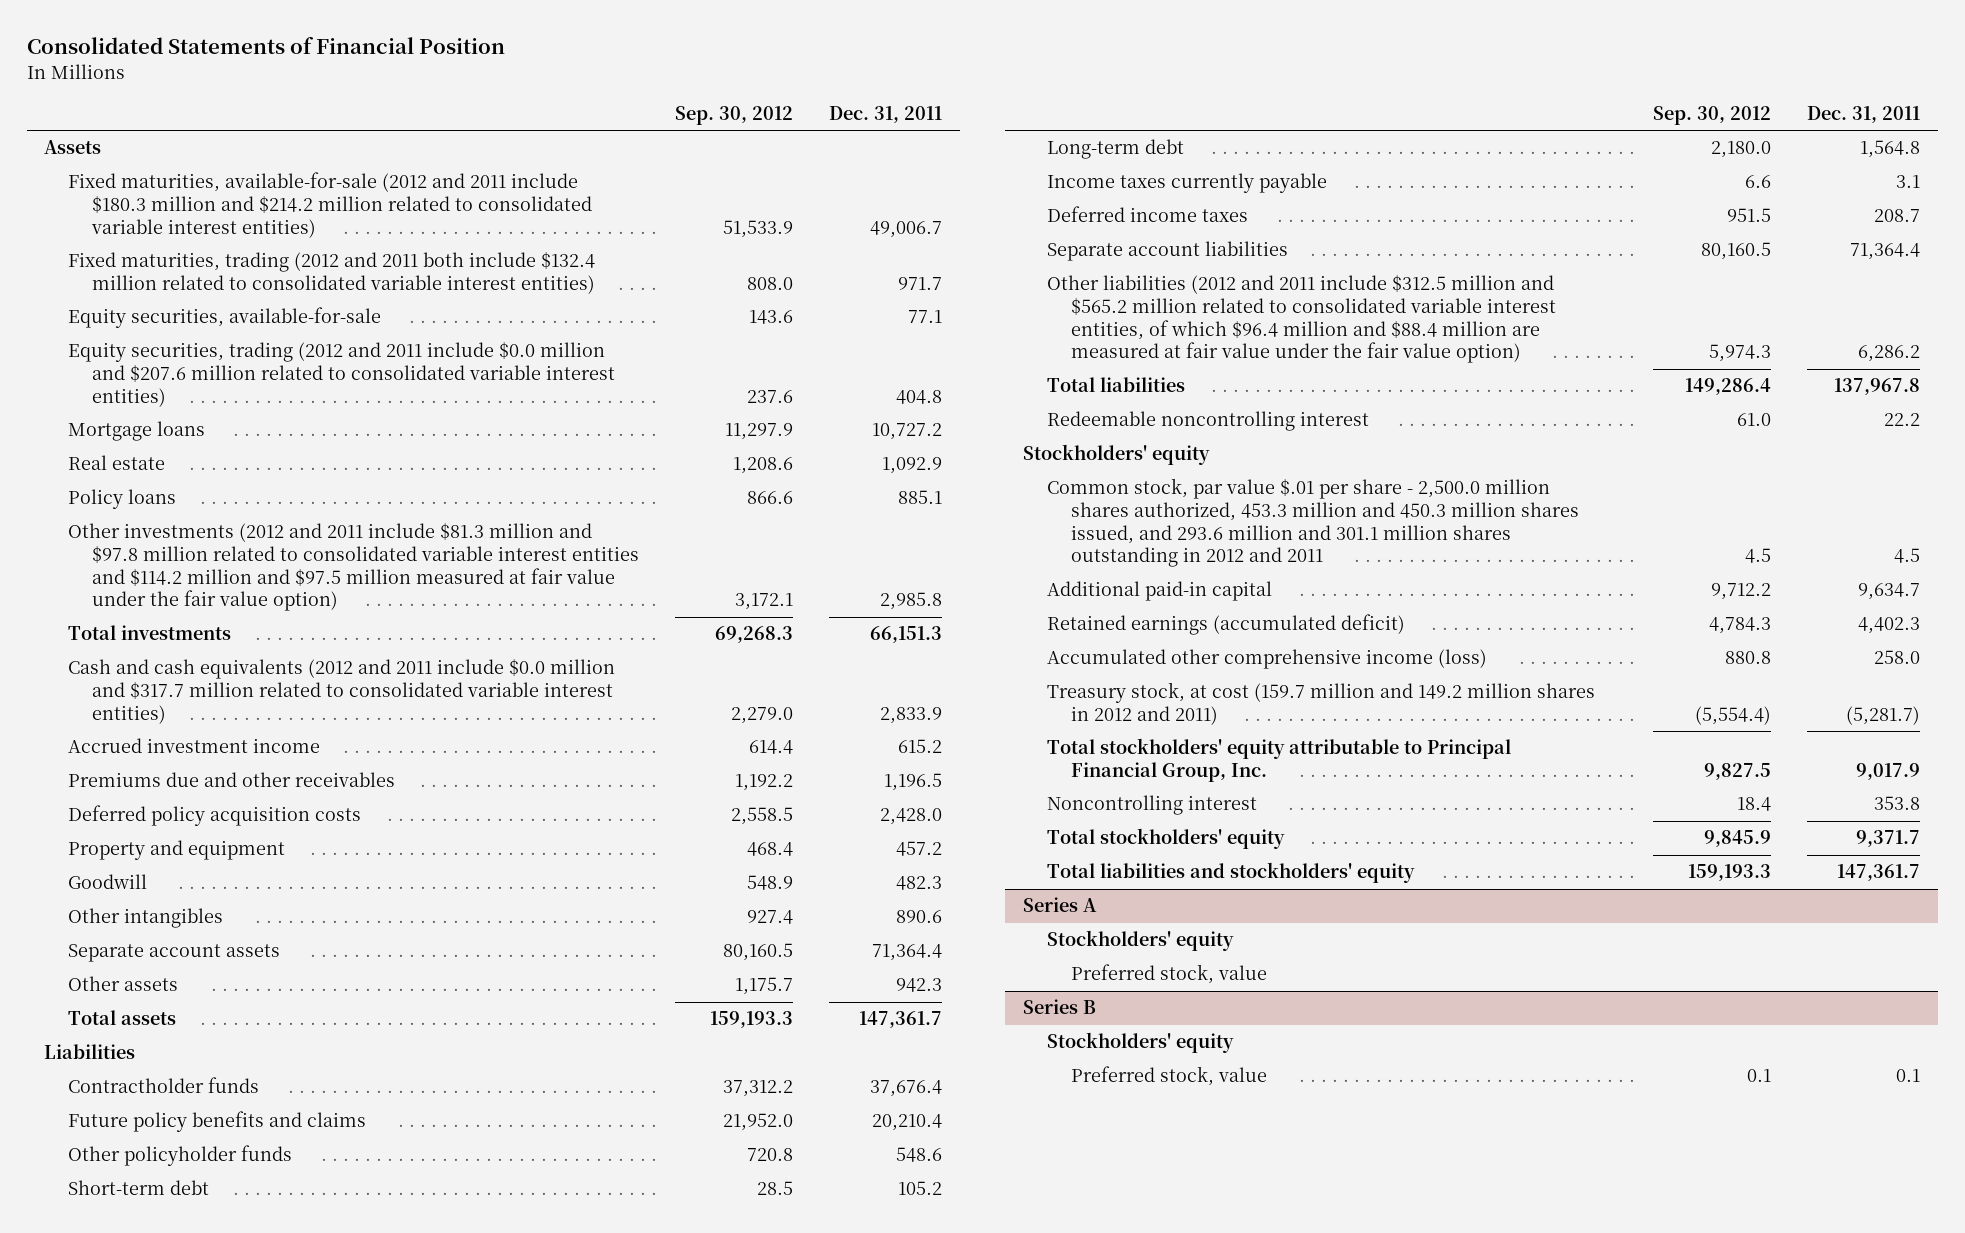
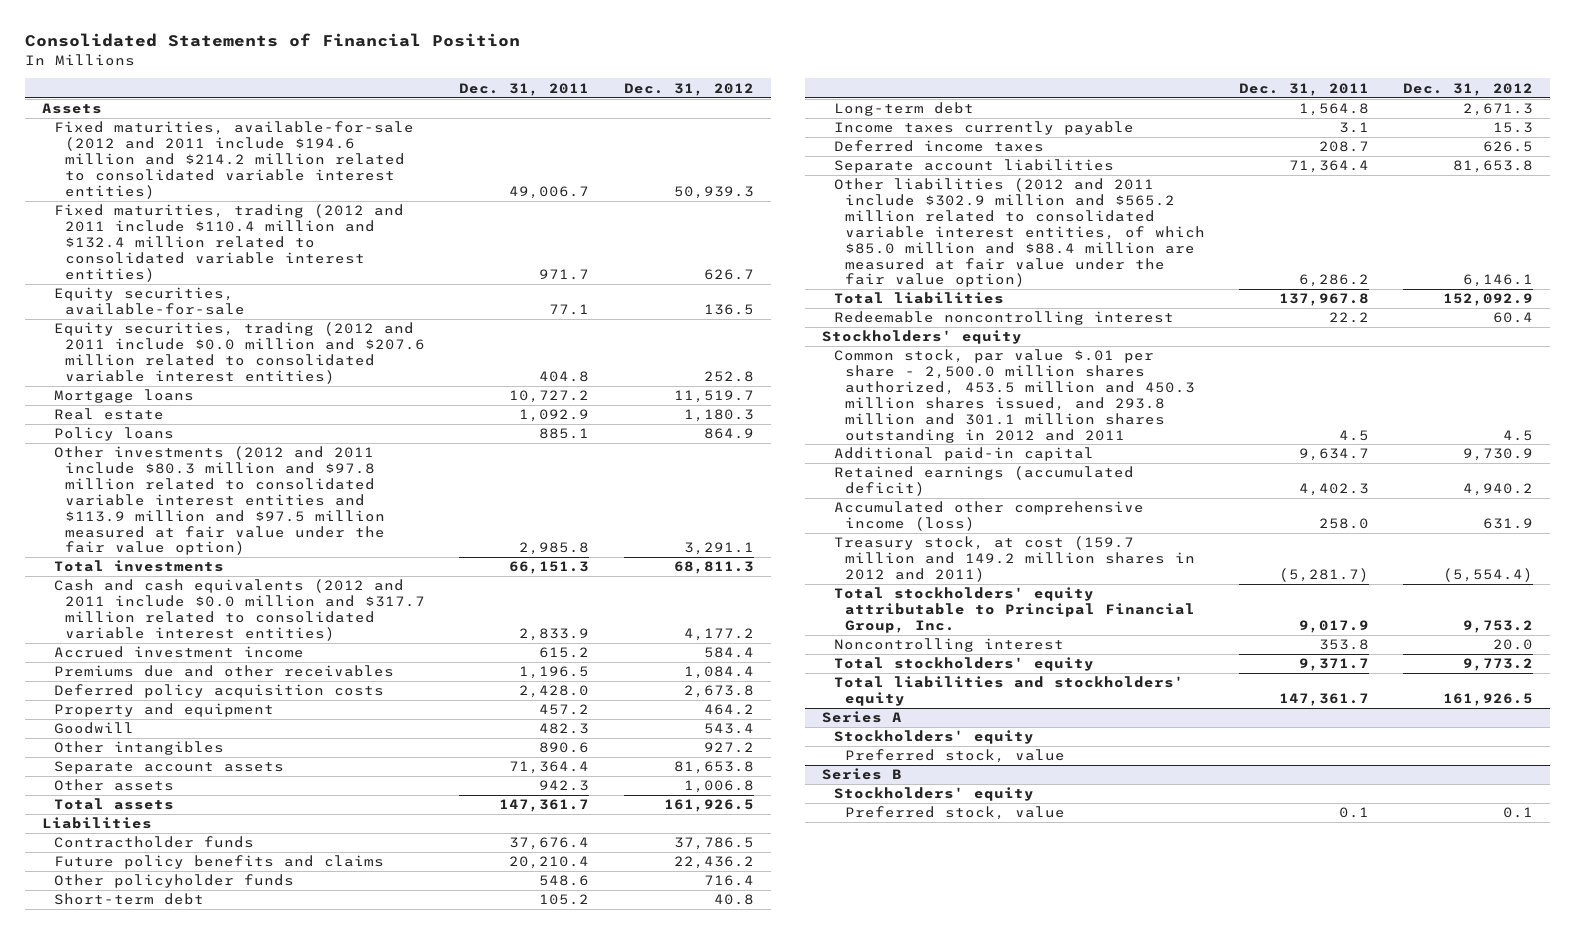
[675,105,794,125] Sep. 30, 2012 -> none
none -> [623,82,754,96] Dec. 31, 2012
[68,172,593,238] Fixed maturities, available-for-sale (2012 and 2011 include $180.3 million and $214.2 million related to consolidated variable interest entities) -> [53,121,414,199] Fixed maturities, available-for-sale (2012 and 2011 include $194.6 million and $214.2 million related to consolidated variable interest entities)
[68,252,596,295] Fixed maturities, trading (2012 and 2011 both include $132.4 million related to consolidated variable interest entities) -> [53,204,404,282] Fixed maturities, trading (2012 and 2011 include $110.4 million and $132.4 million related to consolidated variable interest entities)
[68,523,640,612] Other investments (2012 and 2011 include $81.3 million and $97.8 million related to consolidated variable interest entities and $114.2 million and $97.5 million measured at fair value under the fair value option) -> [53,446,386,556] Other investments (2012 and 2011 include $80.3 million and $97.8 million related to consolidated variable interest entities and $113.9 million and $97.5 million measured at fair value under the fair value option)
[1046,275,1556,364] Other liabilities (2012 and 2011 include $312.5 million and $565.2 million related to consolidated variable interest entities, of which $96.4 million and $88.4 million are measured at fair value under the fair value option) -> [833,178,1206,288] Other liabilities (2012 and 2011 include $302.9 million and $565.2 million related to consolidated variable interest entities, of which $85.0 million and $88.4 million are measured at fair value under the fair value option)
[1046,478,1579,568] Common stock, par value $.01 per share - 2,500.0 million shares authorized, 453.3 million and 450.3 million shares issued, and 293.6 million and 301.1 million shares outstanding in 2012 and 2011 -> [833,349,1196,443] Common stock, par value $.01 per share - 2,500.0 million shares authorized, 453.5 million and 450.3 million shares issued, and 293.8 million and 301.1 million shares outstanding in 2012 and 2011

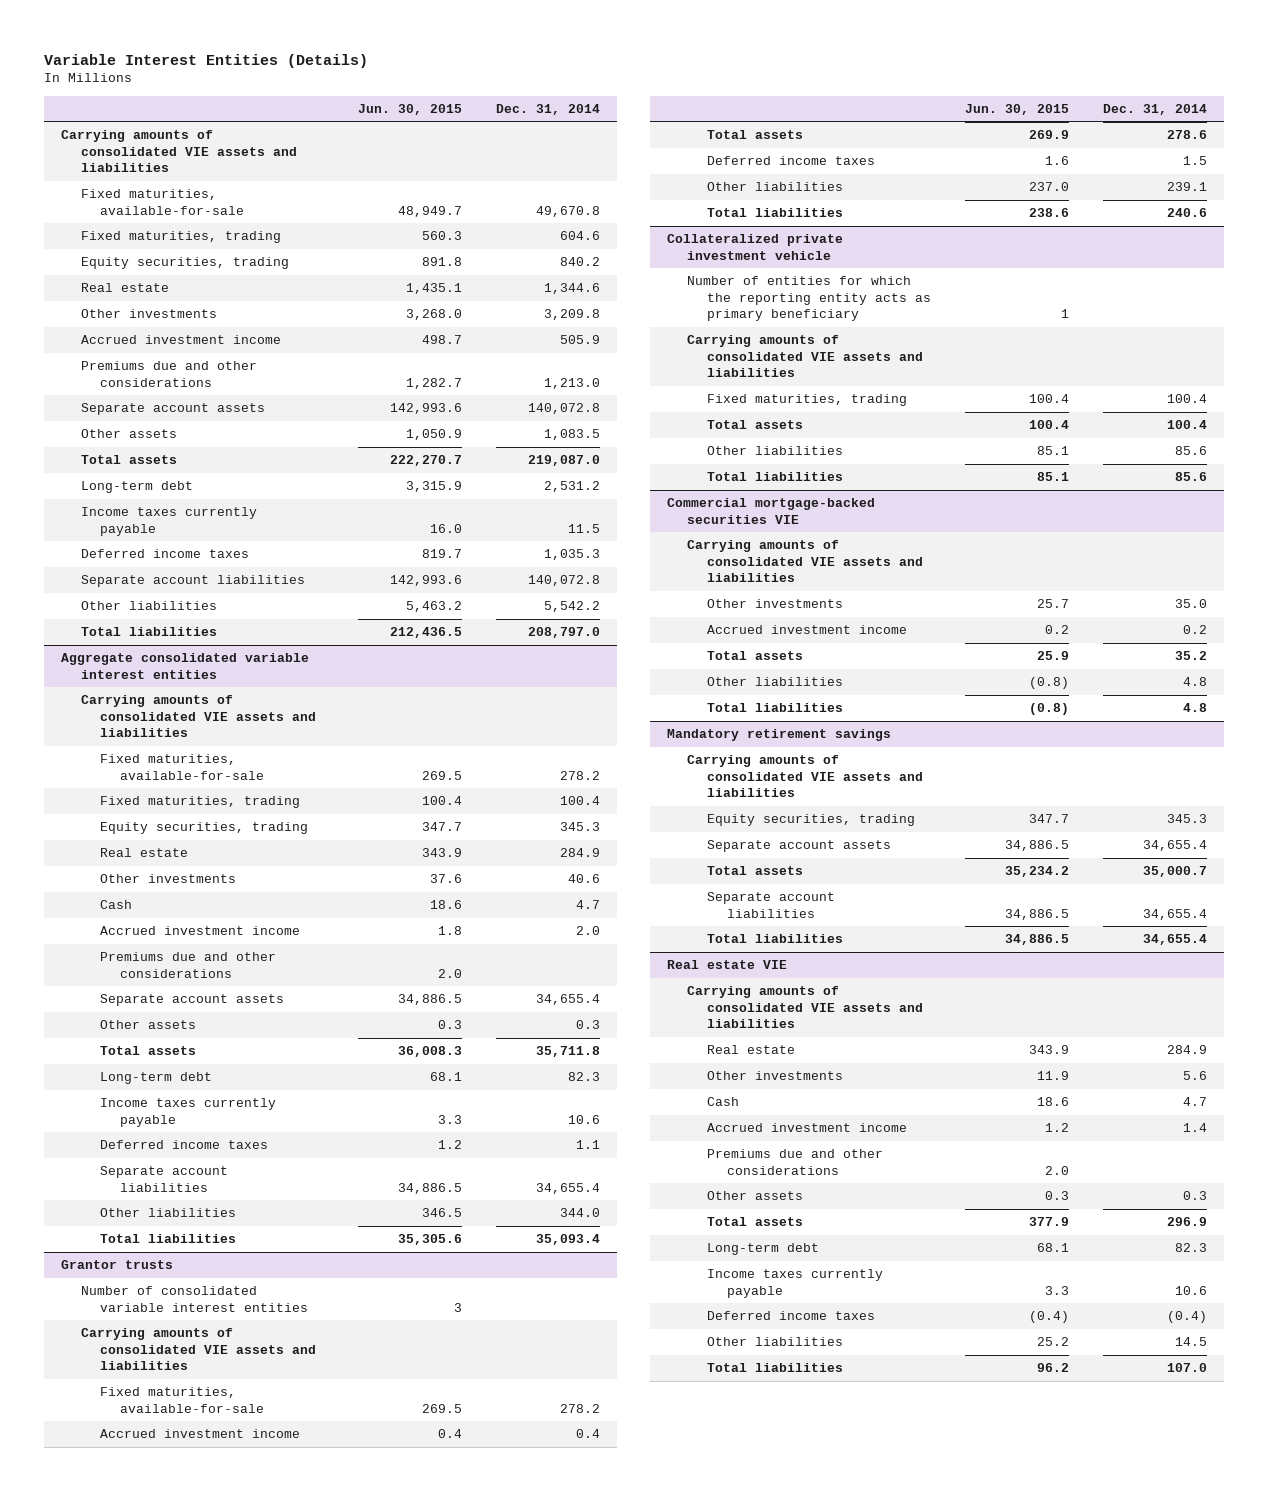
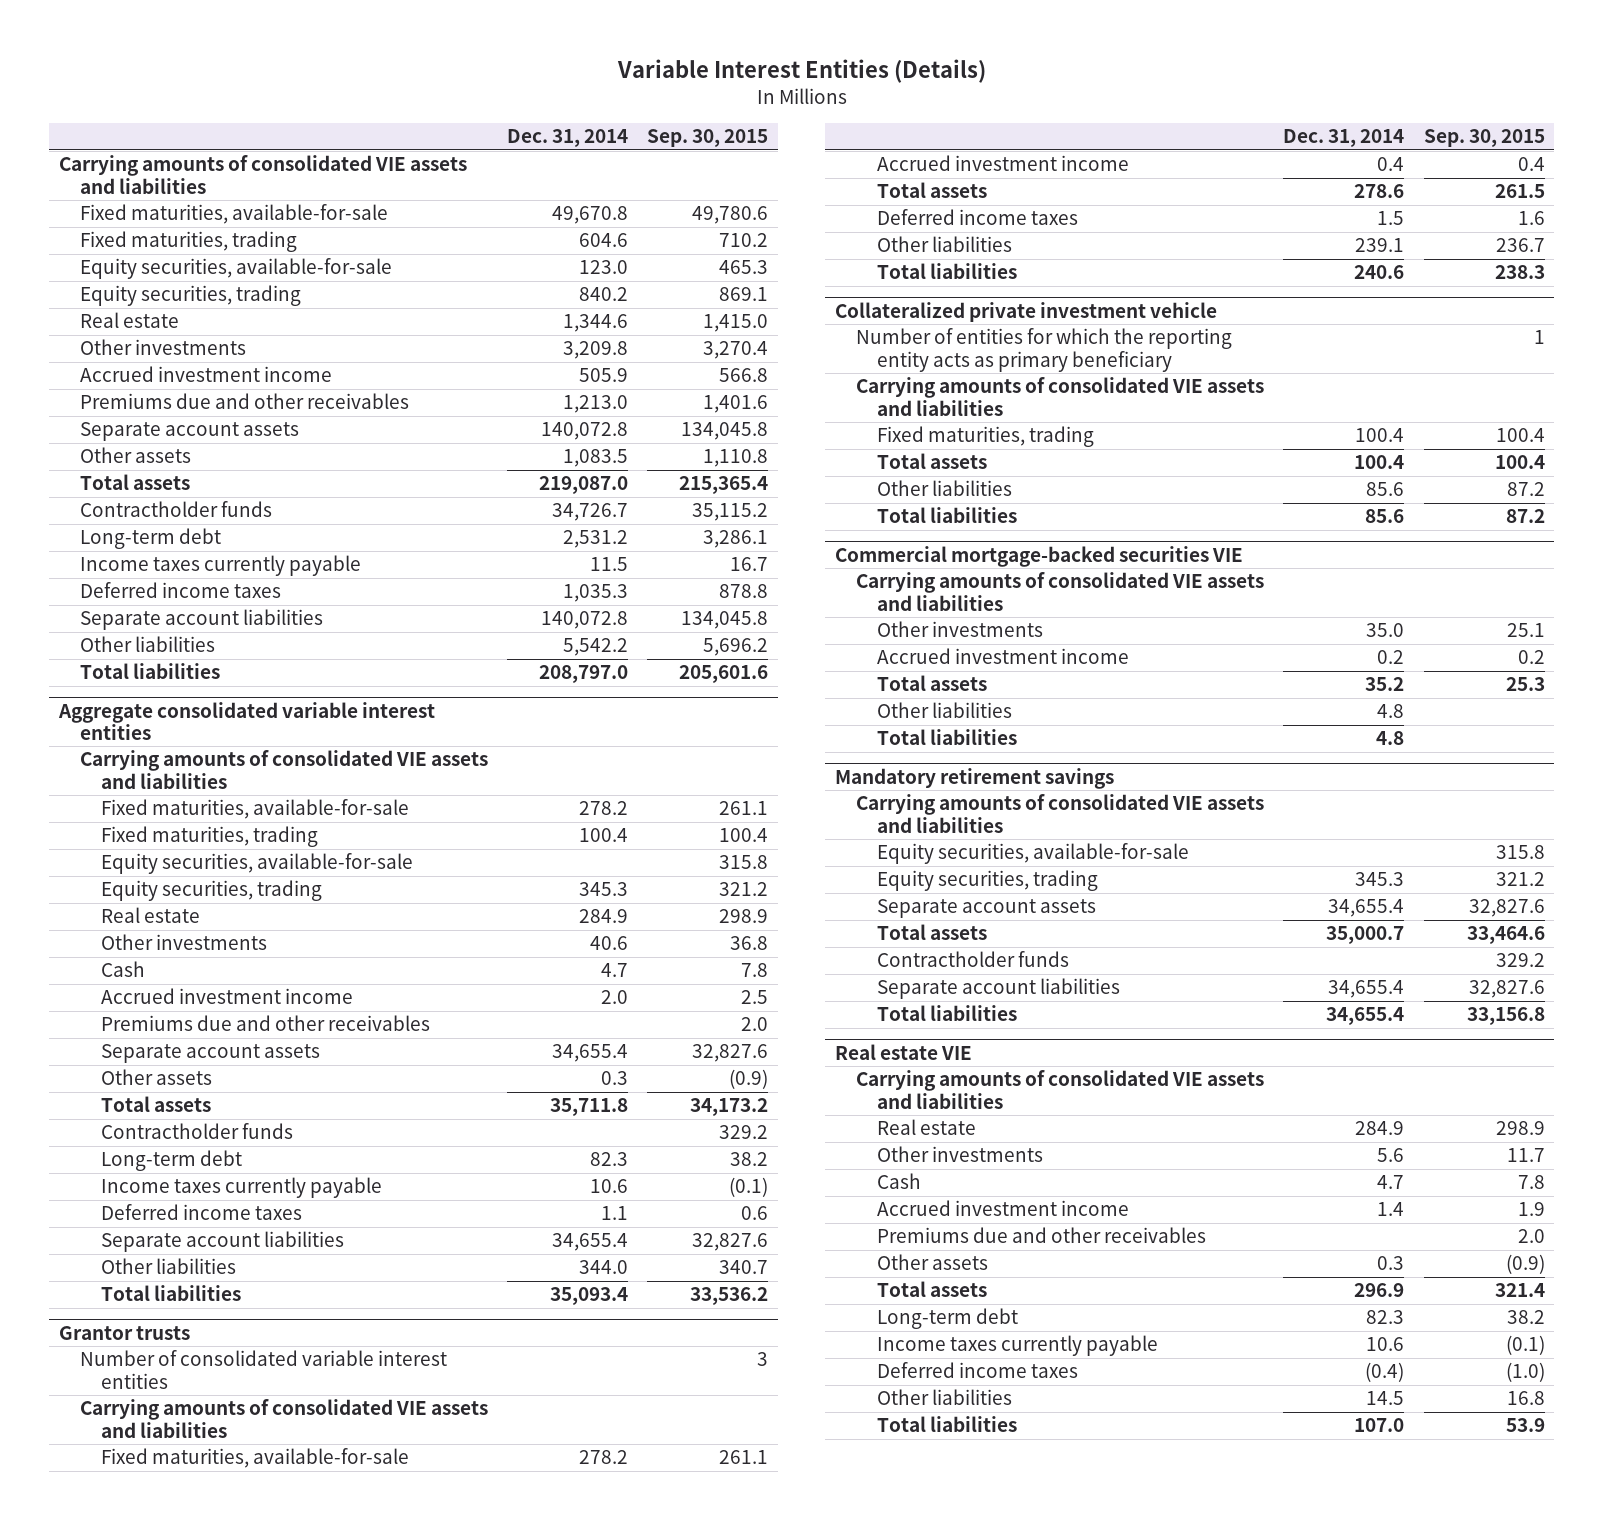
[358,103,463,115] Jun. 30, 2015 -> none
none -> [647,129,769,148] Sep. 30, 2015
none -> [79,258,392,280] Equity securities, available-for-sale
[80,361,257,387] Premiums due and other considerations -> [79,393,409,410] Premiums due and other receivables
none -> [79,501,272,518] Contractholder funds
none -> [100,853,413,875] Equity securities, available-for-sale
[100,952,277,978] Premiums due and other considerations -> [100,1015,430,1032] Premiums due and other receivables
none -> [100,1123,293,1140] Contractholder funds
none -> [877,843,1190,865] Equity securities, available-for-sale
none -> [877,951,1070,968] Contractholder funds
[706,1149,883,1175] Premiums due and other considerations -> [877,1227,1207,1244] Premiums due and other receivables

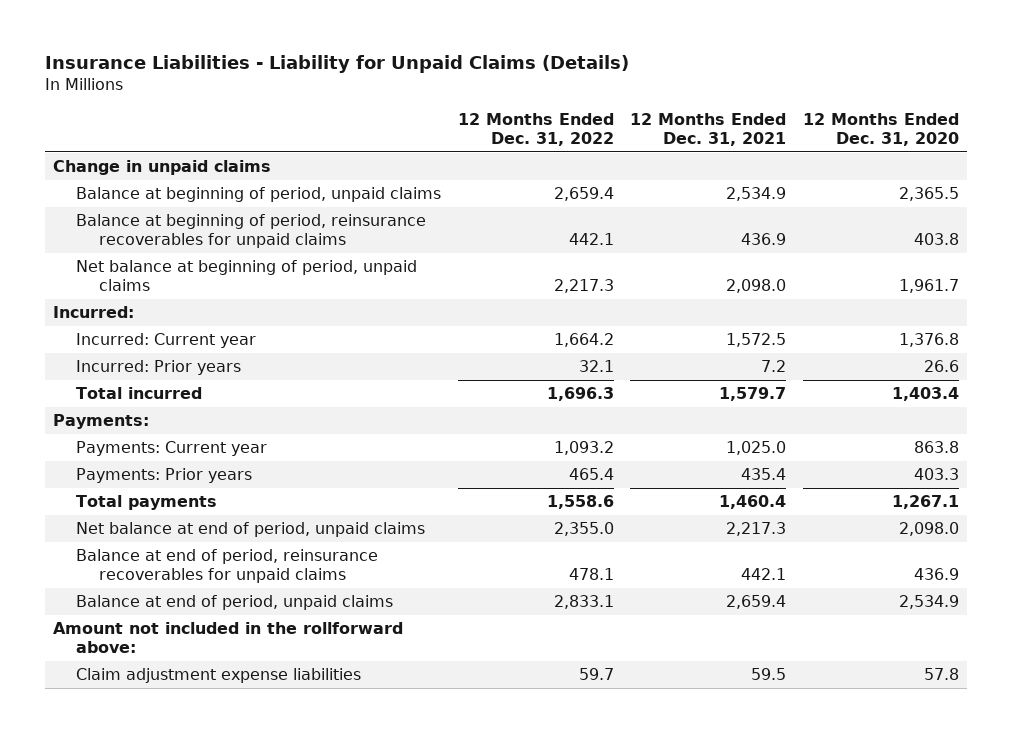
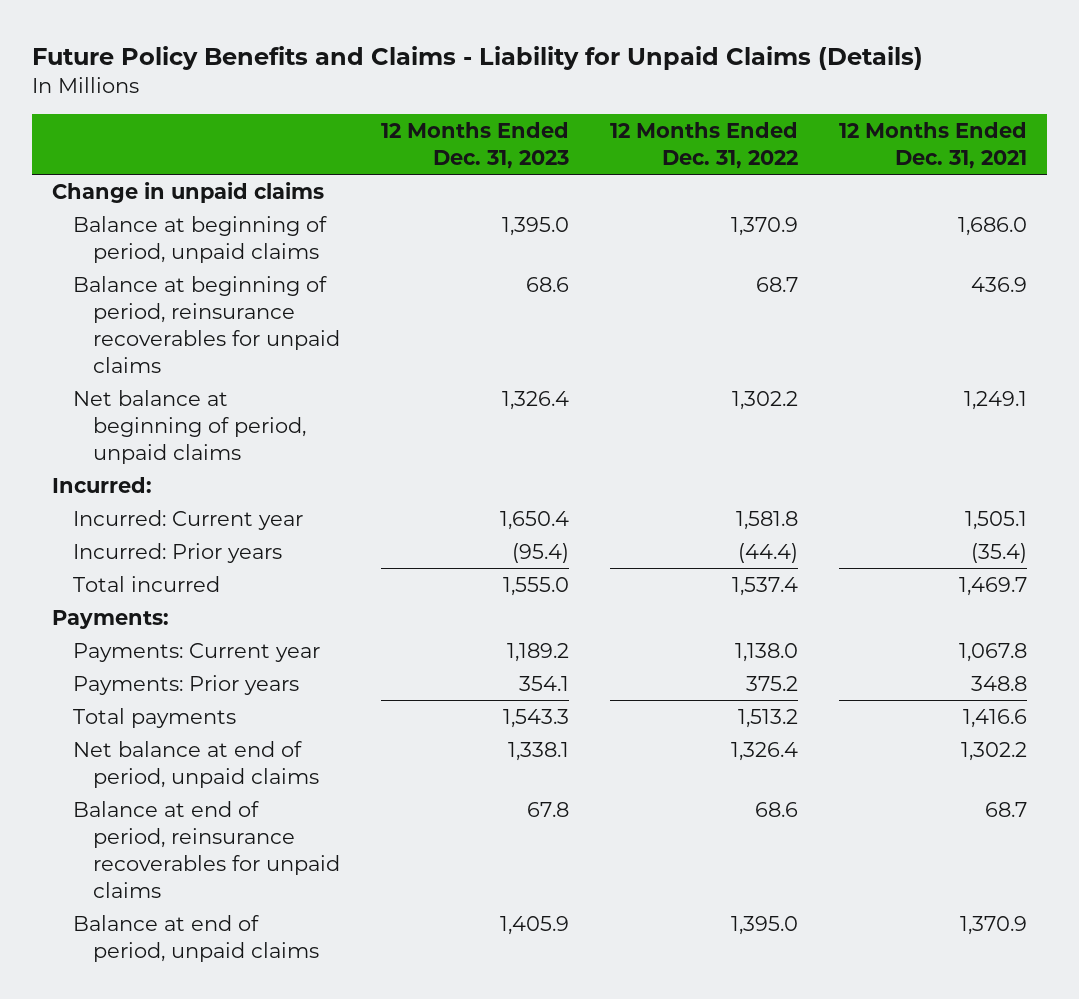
[44,54,629,73] Insurance Liabilities - Liability for Unpaid Claims (Details) -> [31,45,923,70] Future Policy Benefits and Claims - Liability for Unpaid Claims (Details)
[802,112,959,146] 12 Months Ended Dec. 31, 2020 -> none
none -> [380,121,569,169] 12 Months Ended Dec. 31, 2023
[553,187,614,202] 2,659.4 -> [730,217,798,237] 1,370.9
[726,187,787,202] 2,534.9 -> [957,217,1027,237] 1,686.0
[568,233,614,246] 442.1 -> [755,277,798,293] 68.7
[553,279,614,294] 2,217.3 -> [731,391,798,411] 1,302.2
[726,279,787,294] 2,098.0 -> [963,391,1027,411] 1,249.1
[553,333,614,348] 1,664.2 -> [735,511,798,531] 1,581.8
[726,333,787,348] 1,572.5 -> [964,511,1027,531] 1,505.1
[578,360,614,373] 32.1 -> [737,543,798,564] (44.4)
[761,360,787,373] 7.2 -> [970,543,1027,564] (35.4)
[546,387,614,402] 1,696.3 -> [731,577,798,597] 1,537.4
[719,387,787,402] 1,579.7 -> [958,577,1027,597] 1,469.7
[52,622,403,654] Amount not included in the rollforward above: -> none
[75,668,361,684] Claim adjustment expense liabilities -> none
[553,441,614,456] 1,093.2 -> [734,643,798,663] 1,138.0
[726,441,787,456] 1,025.0 -> [958,643,1027,663] 1,067.8
[568,468,614,481] 465.4 -> [745,676,798,692] 375.2
[741,468,787,481] 435.4 -> [970,676,1027,692] 348.8
[546,495,614,510] 1,558.6 -> [737,709,798,729] 1,513.2
[719,495,787,510] 1,460.4 -> [962,709,1027,729] 1,416.6
[553,522,614,537] 2,355.0 -> [730,742,798,762] 1,326.4
[726,522,787,537] 2,217.3 -> [960,742,1027,762] 1,302.2
[568,568,614,581] 478.1 -> [754,802,798,818] 68.6
[741,568,787,581] 442.1 -> [984,802,1027,818] 68.7
[553,595,614,610] 2,833.1 -> [730,916,798,936] 1,395.0
[726,595,787,610] 2,659.4 -> [959,916,1027,936] 1,370.9

